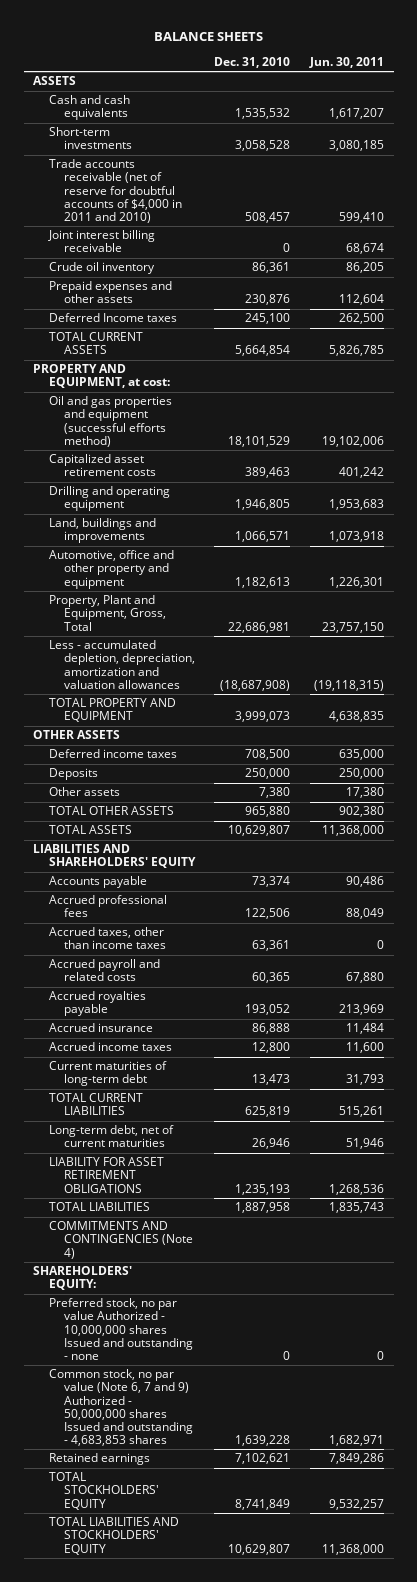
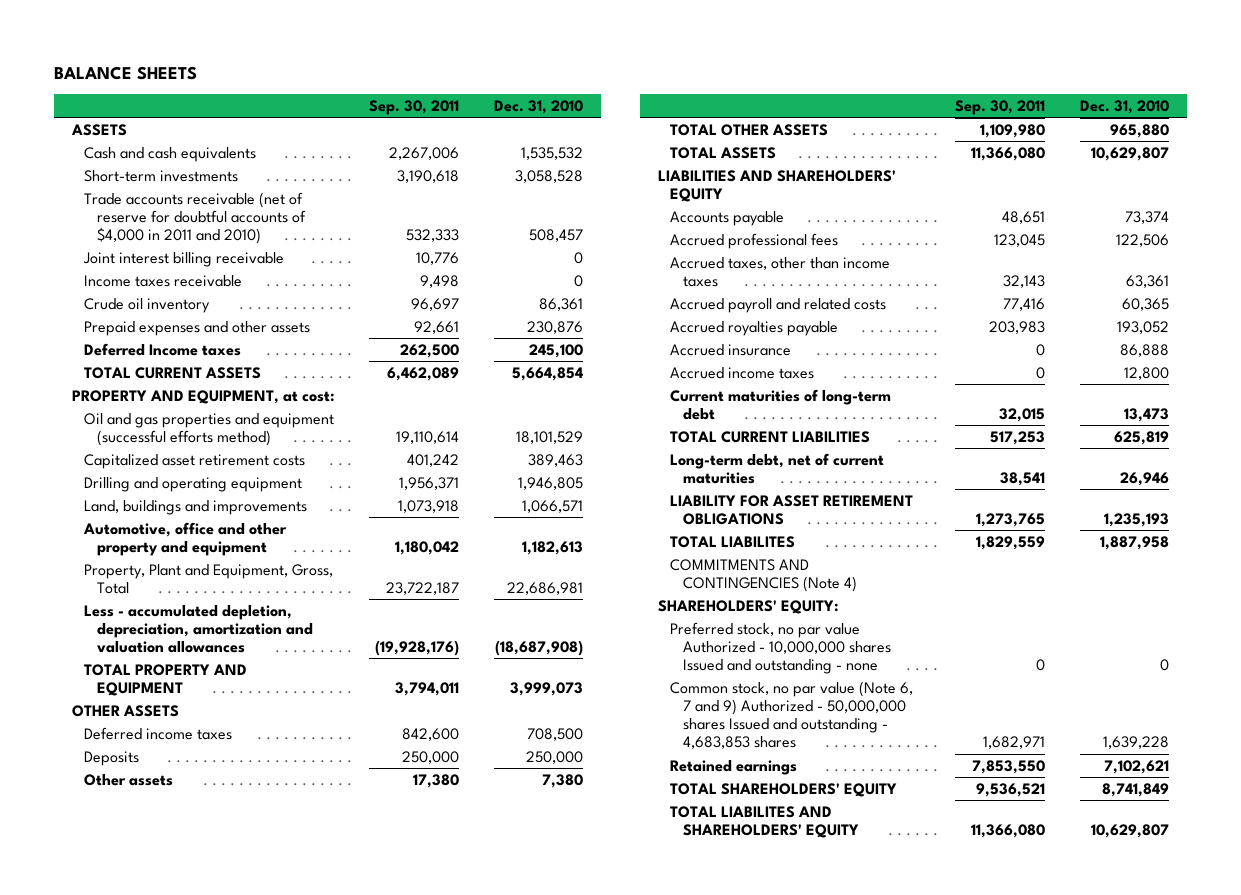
[308,57,384,69] Jun. 30, 2011 -> none
none -> [369,100,460,116] Sep. 30, 2011
none -> [84,274,243,287] Income taxes receivable
[48,1202,150,1212] TOTAL LIABILITIES -> [670,535,796,548] TOTAL LIABILITES
[48,1472,159,1510] TOTAL STOCKHOLDERS' EQUITY -> [670,782,898,797] TOTAL SHAREHOLDERS' EQUITY
[48,1517,179,1555] TOTAL LIABILITIES AND STOCKHOLDERS' EQUITY -> [670,805,860,838] TOTAL LIABILITES AND SHAREHOLDERS' EQUITY

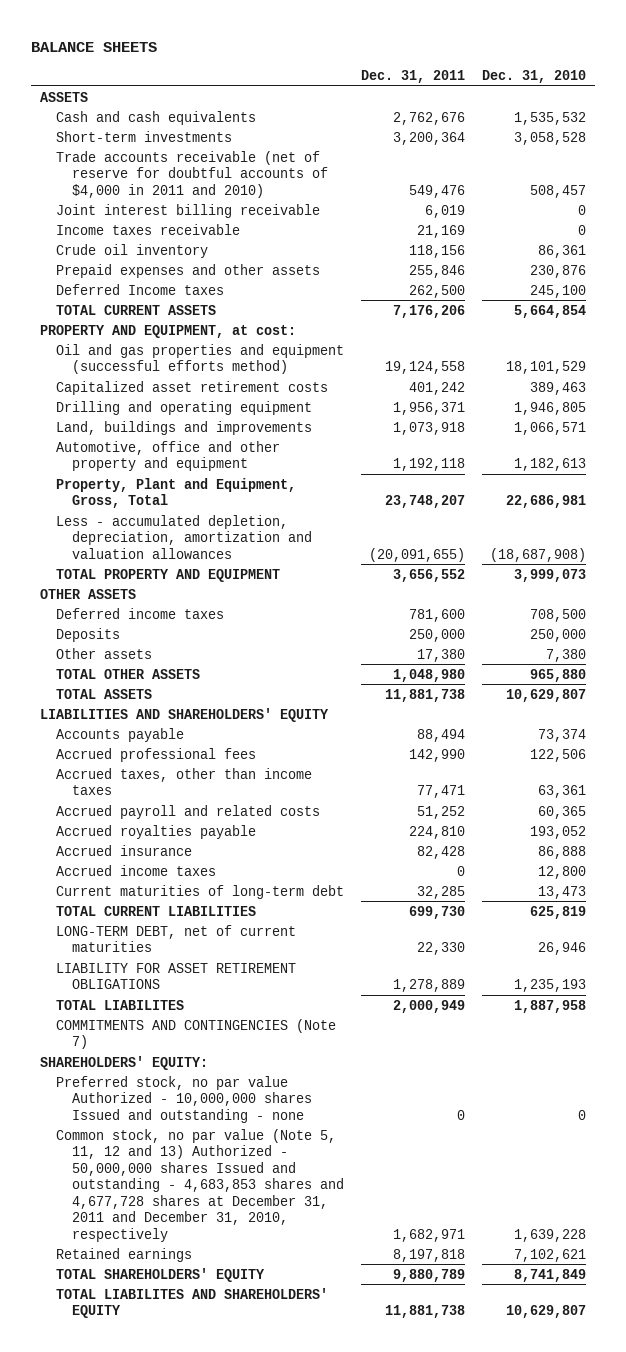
[369,100,460,116] Sep. 30, 2011 -> none
none -> [361,70,466,84] Dec. 31, 2011
[670,452,885,484] Long-term debt, net of current maturities -> [55,924,296,953] LONG-TERM DEBT, net of current maturities
[670,558,858,592] COMMITMENTS AND CONTINGENCIES (Note 4) -> [55,1018,336,1050] COMMITMENTS AND CONTINGENCIES (Note 7)
[670,680,914,750] Common stock, no par value (Note 6, 7 and 9) Authorized - 50,000,000 shares Issued and outstanding - 4,683,853 shares -> [55,1128,345,1242] Common stock, no par value (Note 5, 11, 12 and 13) Authorized - 50,000,000 shares Issued and outstanding - 4,683,853 shares and 4,677,728 shares at December 31, 2011 and December 31, 2010, respectively

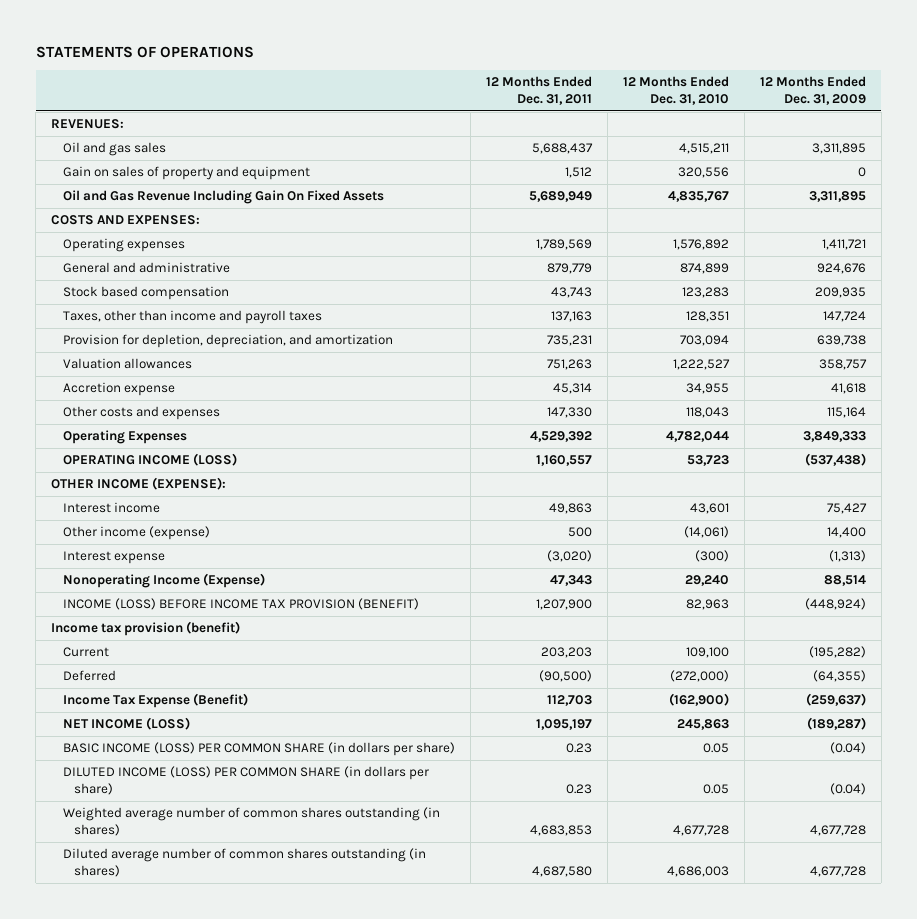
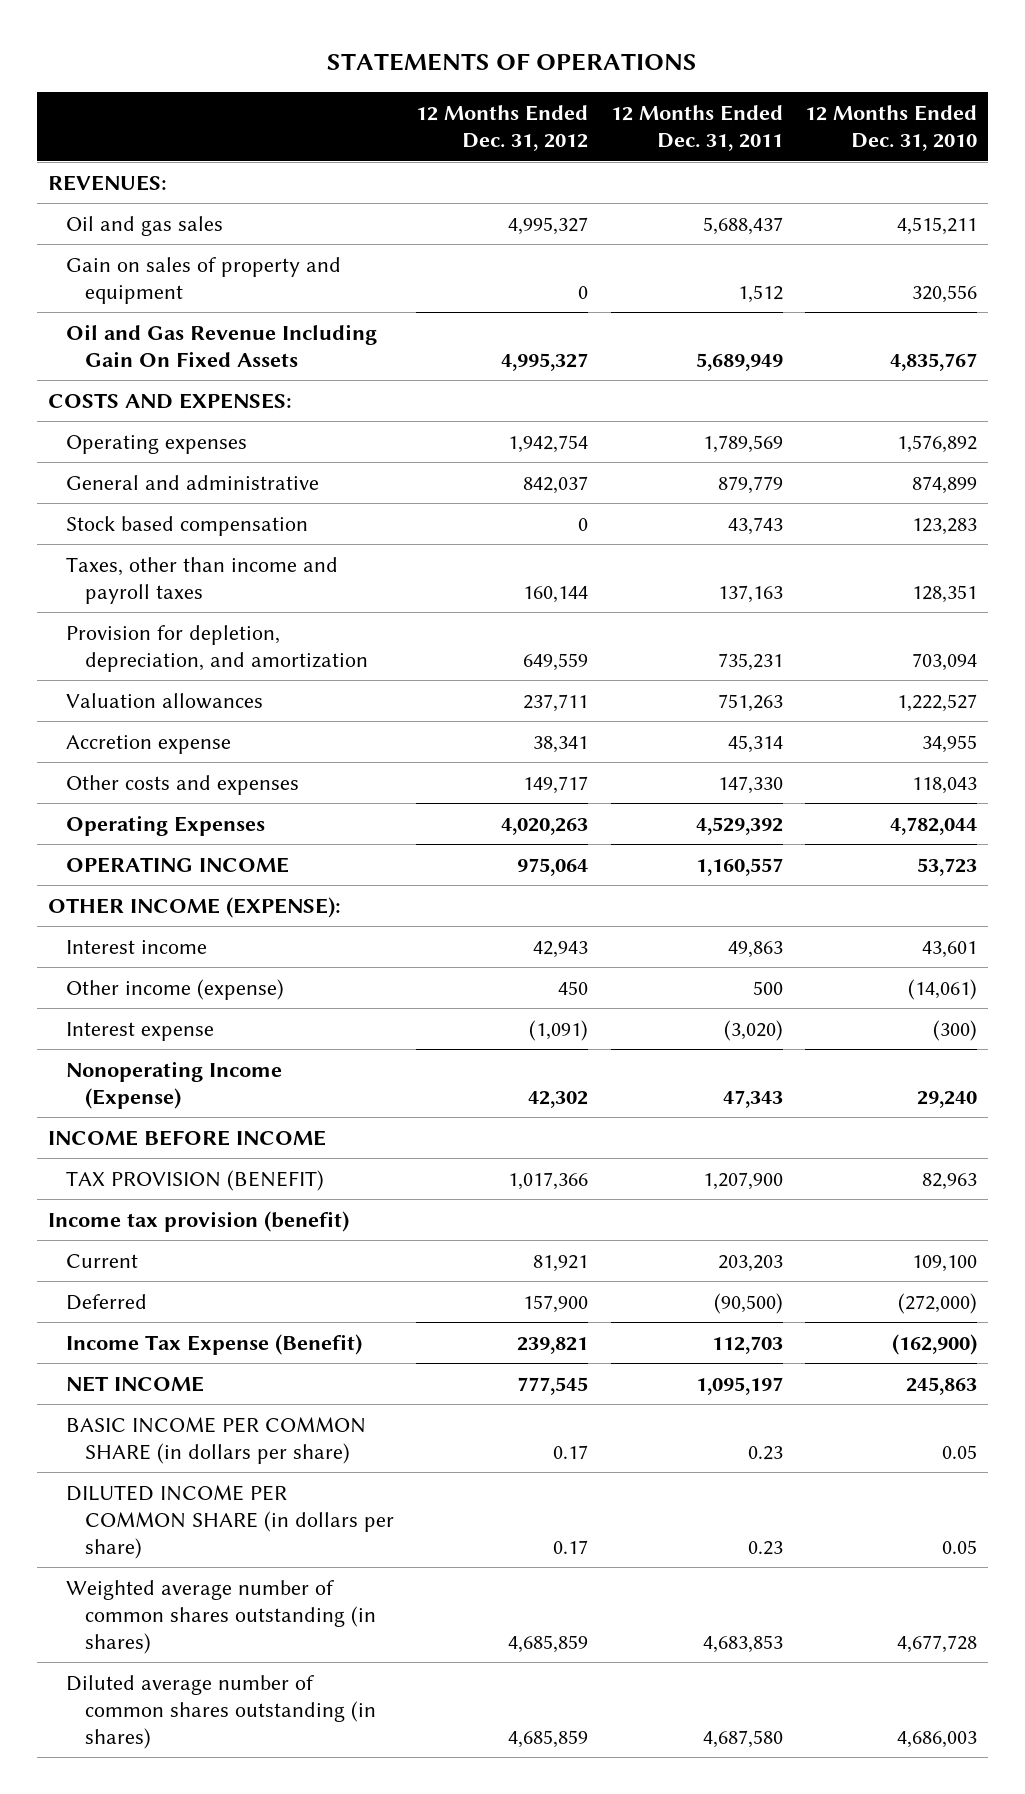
[759,76,866,106] 12 Months Ended Dec. 31, 2009 -> none
none -> [416,104,589,151] 12 Months Ended Dec. 31, 2012
[62,452,237,466] OPERATING INCOME (LOSS) -> [66,856,290,873] OPERATING INCOME
none -> [47,1129,326,1146] INCOME BEFORE INCOME
[62,597,419,610] INCOME (LOSS) BEFORE INCOME TAX PROVISION (BENEFIT) -> [66,1169,325,1191] TAX PROVISION (BENEFIT)
[62,716,190,730] NET INCOME (LOSS) -> [66,1375,205,1392] NET INCOME
[62,741,455,756] BASIC INCOME (LOSS) PER COMMON SHARE (in dollars per share) -> [66,1416,367,1464] BASIC INCOME PER COMMON SHARE (in dollars per share)
[62,765,429,796] DILUTED INCOME (LOSS) PER COMMON SHARE (in dollars per share) -> [66,1484,394,1559] DILUTED INCOME PER COMMON SHARE (in dollars per share)

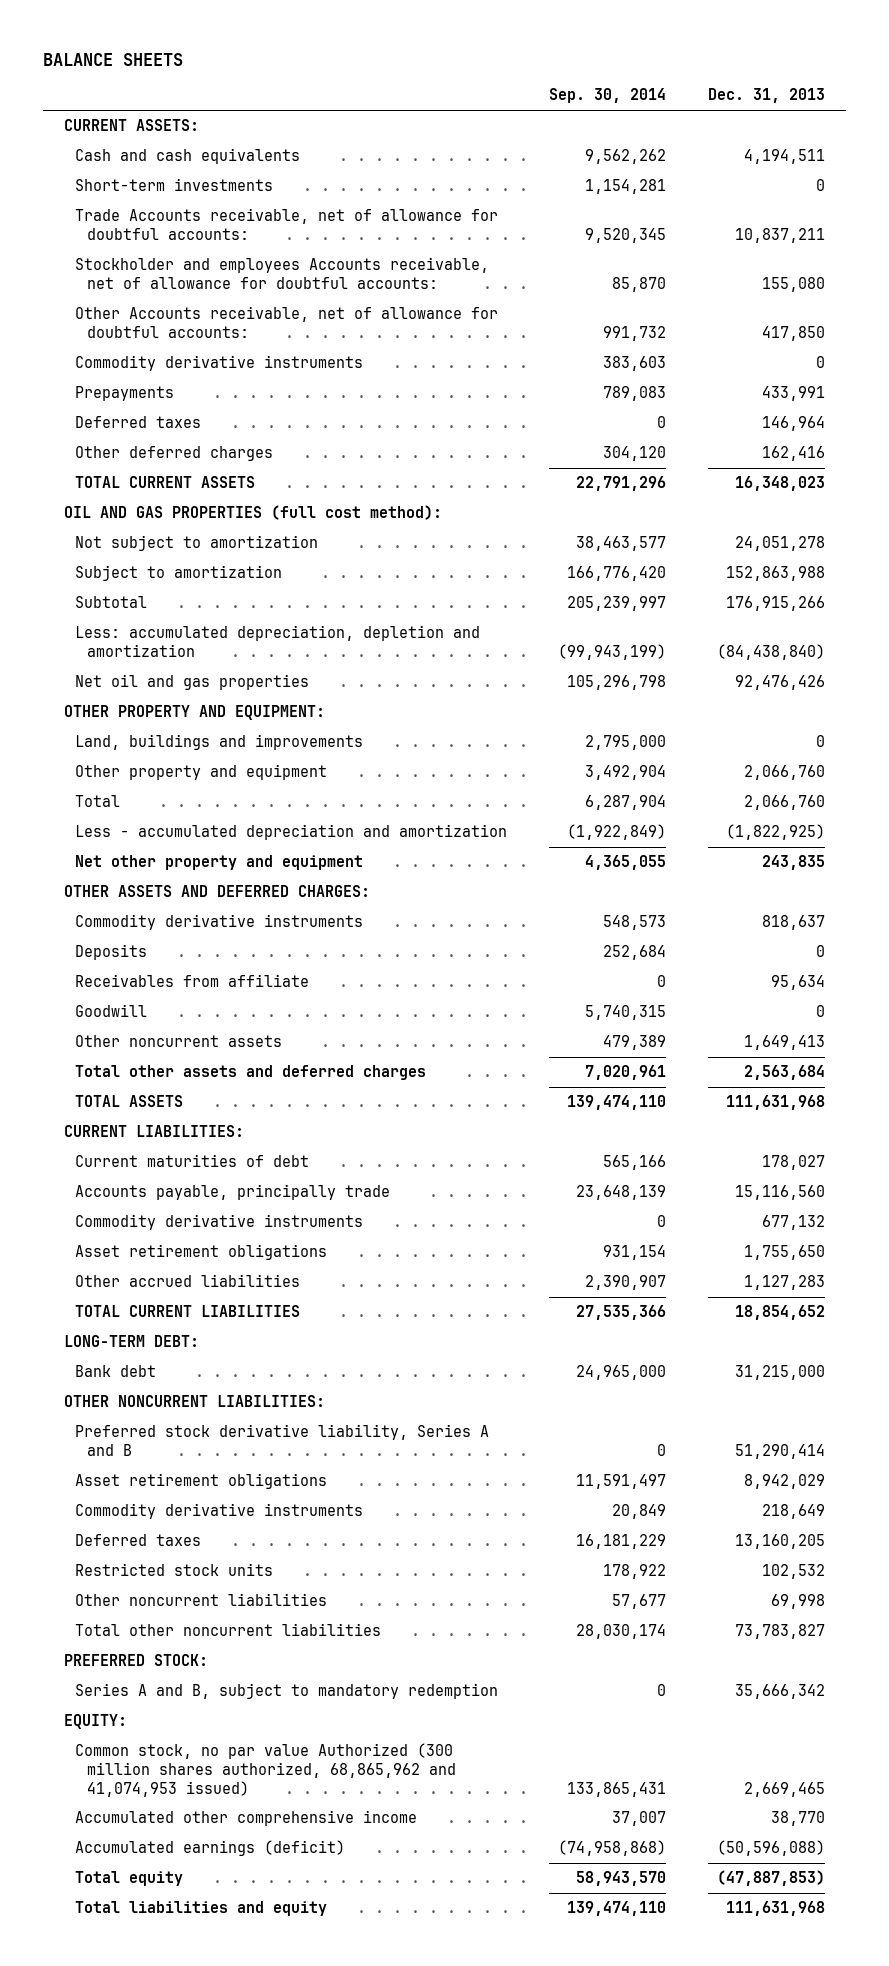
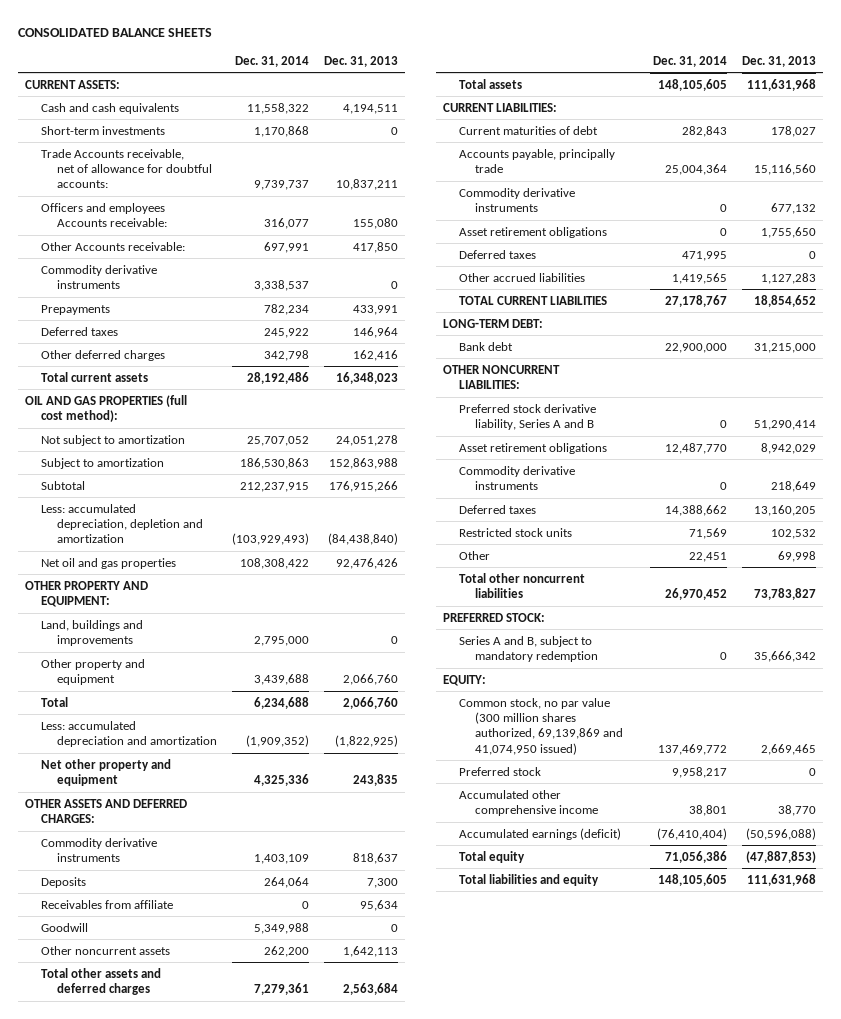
[42,52,183,66] BALANCE SHEETS -> [17,27,212,37] CONSOLIDATED BALANCE SHEETS
[549,88,667,104] Sep. 30, 2014 -> none
none -> [234,55,309,67] Dec. 31, 2014
[75,257,490,289] Stockholder and employees Accounts receivable, net of allowance for doubtful accounts: -> [41,202,168,227] Officers and employees Accounts receivable:
[75,306,499,338] Other Accounts receivable, net of allowance for doubtful accounts: -> [41,241,186,251] Other Accounts receivable:
[75,476,256,489] TOTAL CURRENT ASSETS -> [41,371,149,382] Total current assets
[75,824,508,841] Less - accumulated depreciation and amortization -> [41,720,218,747] Less: accumulated depreciation and amortization
[815,945,825,958] 0 -> [366,877,398,888] 7,300
[743,1035,825,1051] 1,649,413 -> [342,945,398,957] 1,642,113
[75,1095,184,1108] TOTAL ASSETS -> [459,78,523,89] Total assets
none -> [459,249,537,259] Deferred taxes
[75,1593,328,1607] Other noncurrent liabilities -> [459,550,491,560] Other
[75,1743,456,1797] Common stock, no par value Authorized (300 million shares authorized, 68,865,962 and 41,074,953 issued) -> [459,697,624,755] Common stock, no par value (300 million shares authorized, 69,139,869 and 41,074,950 issued)
none -> [459,766,542,776] Preferred stock

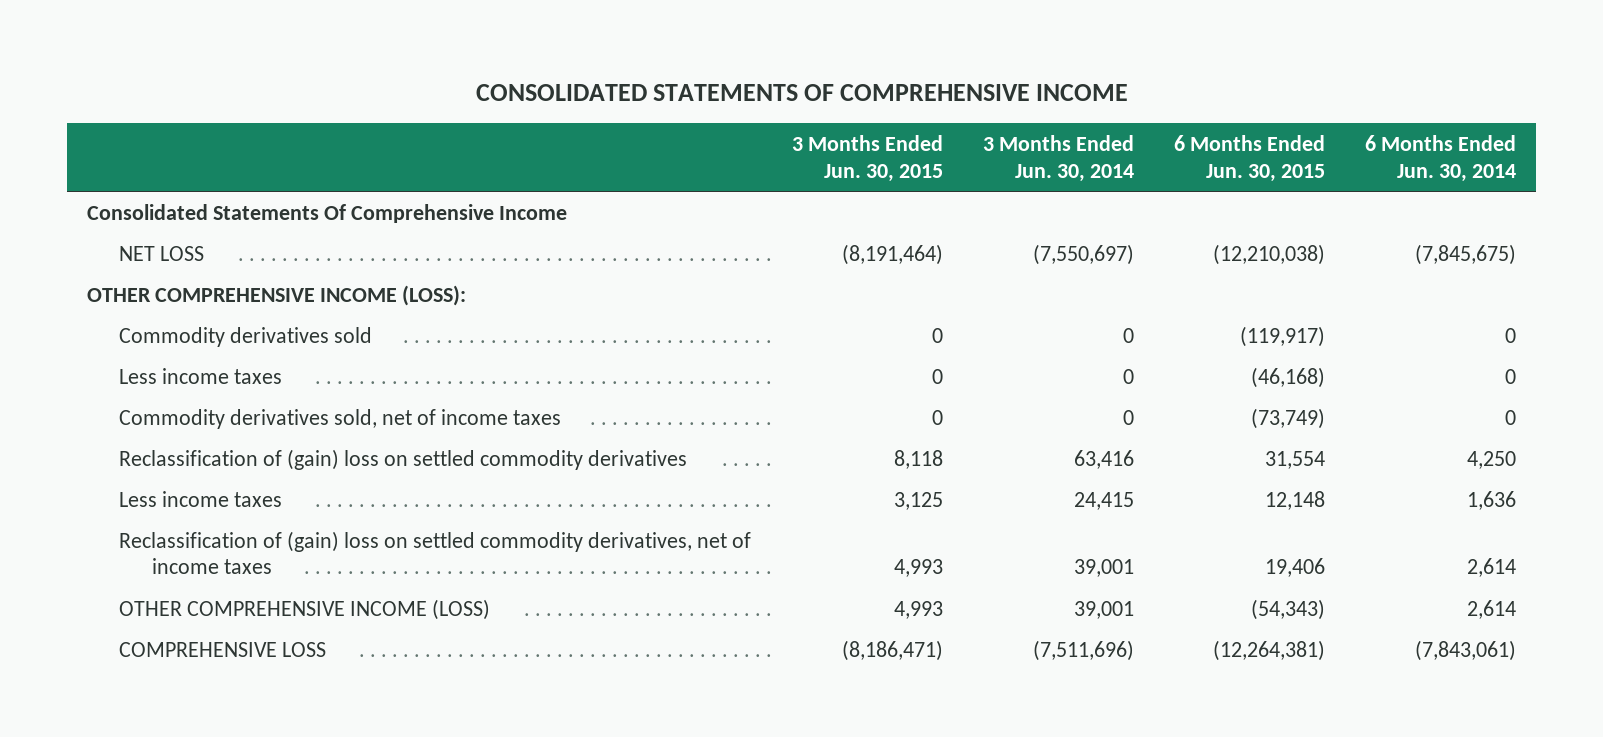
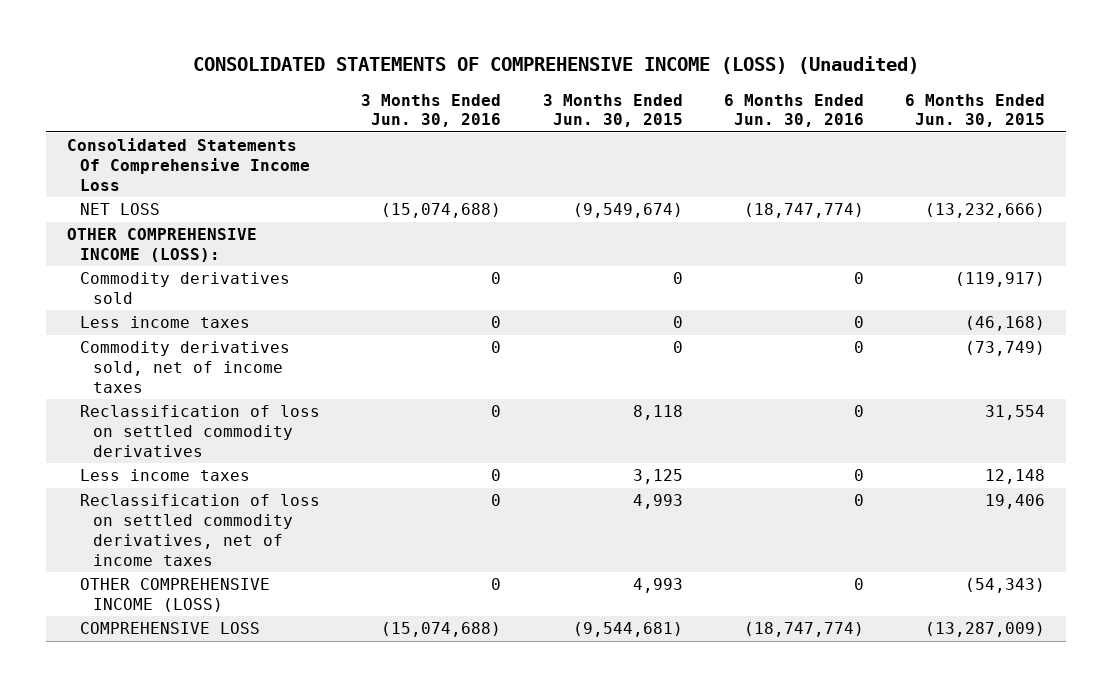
[475,84,1128,102] CONSOLIDATED STATEMENTS OF COMPREHENSIVE INCOME -> [192,56,919,75] CONSOLIDATED STATEMENTS OF COMPREHENSIVE INCOME (LOSS) (Unaudited)
[982,135,1134,182] 3 Months Ended Jun. 30, 2014 -> none
[1364,135,1516,182] 6 Months Ended Jun. 30, 2014 -> none
none -> [361,93,502,128] 3 Months Ended Jun. 30, 2016
none -> [723,93,864,128] 6 Months Ended Jun. 30, 2016
[87,203,568,223] Consolidated Statements Of Comprehensive Income -> [66,138,310,191] Consolidated Statements Of Comprehensive Income Loss
[841,243,943,265] (8,191,464) -> [572,203,683,219] (9,549,674)
[1212,243,1325,265] (12,210,038) -> [925,203,1046,219] (13,232,666)
[119,448,688,470] Reclassification of (gain) loss on settled commodity derivatives -> [79,405,320,457] Reclassification of loss on settled commodity derivatives
[119,530,752,575] Reclassification of (gain) loss on settled commodity derivatives, net of income taxes -> [79,494,320,566] Reclassification of loss on settled commodity derivatives, net of income taxes
[841,639,943,661] (8,186,471) -> [572,622,683,638] (9,544,681)
[1212,639,1325,661] (12,264,381) -> [925,622,1046,638] (13,287,009)

